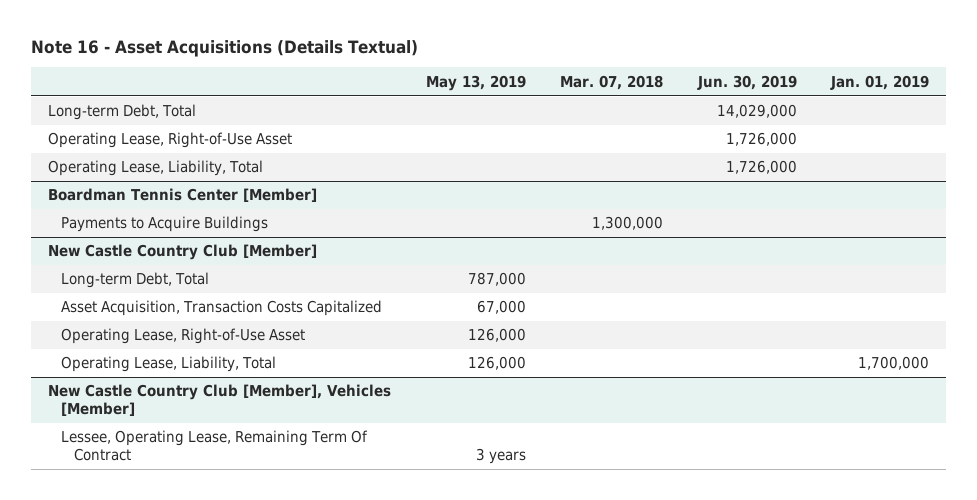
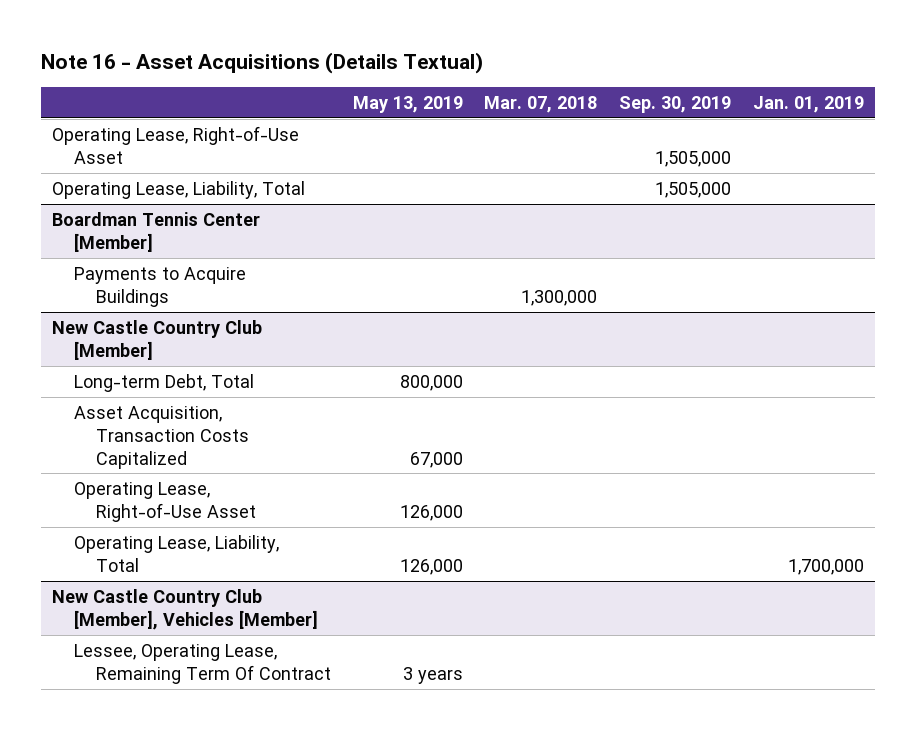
[696,74,797,90] Jun. 30, 2019 -> none
none -> [619,95,732,113] Sep. 30, 2019
[48,104,197,121] Long-term Debt, Total -> none
[467,272,526,287] 787,000 -> [399,374,463,391] 800,000

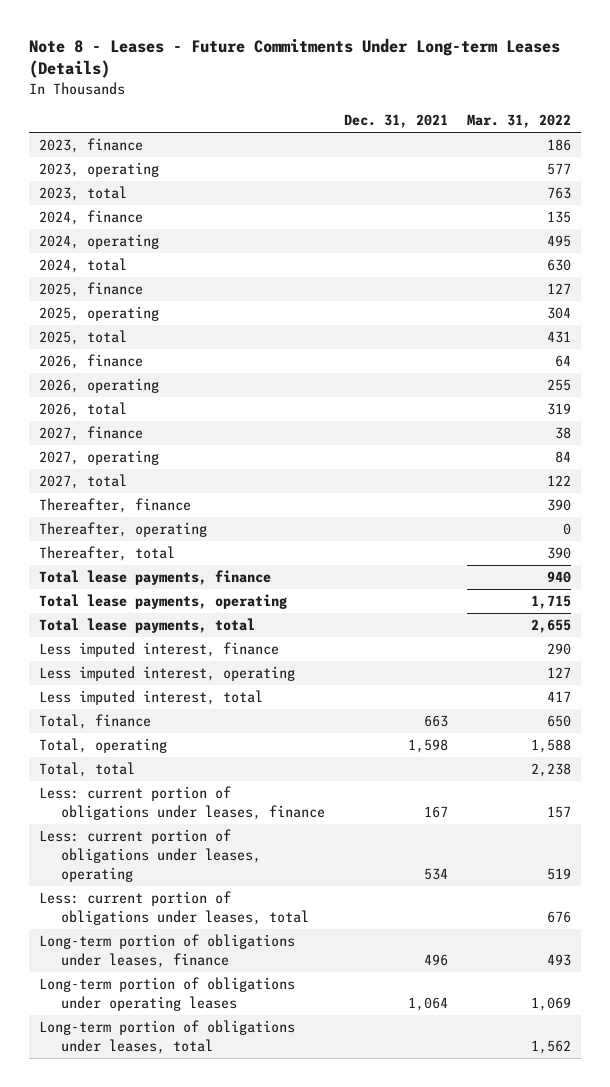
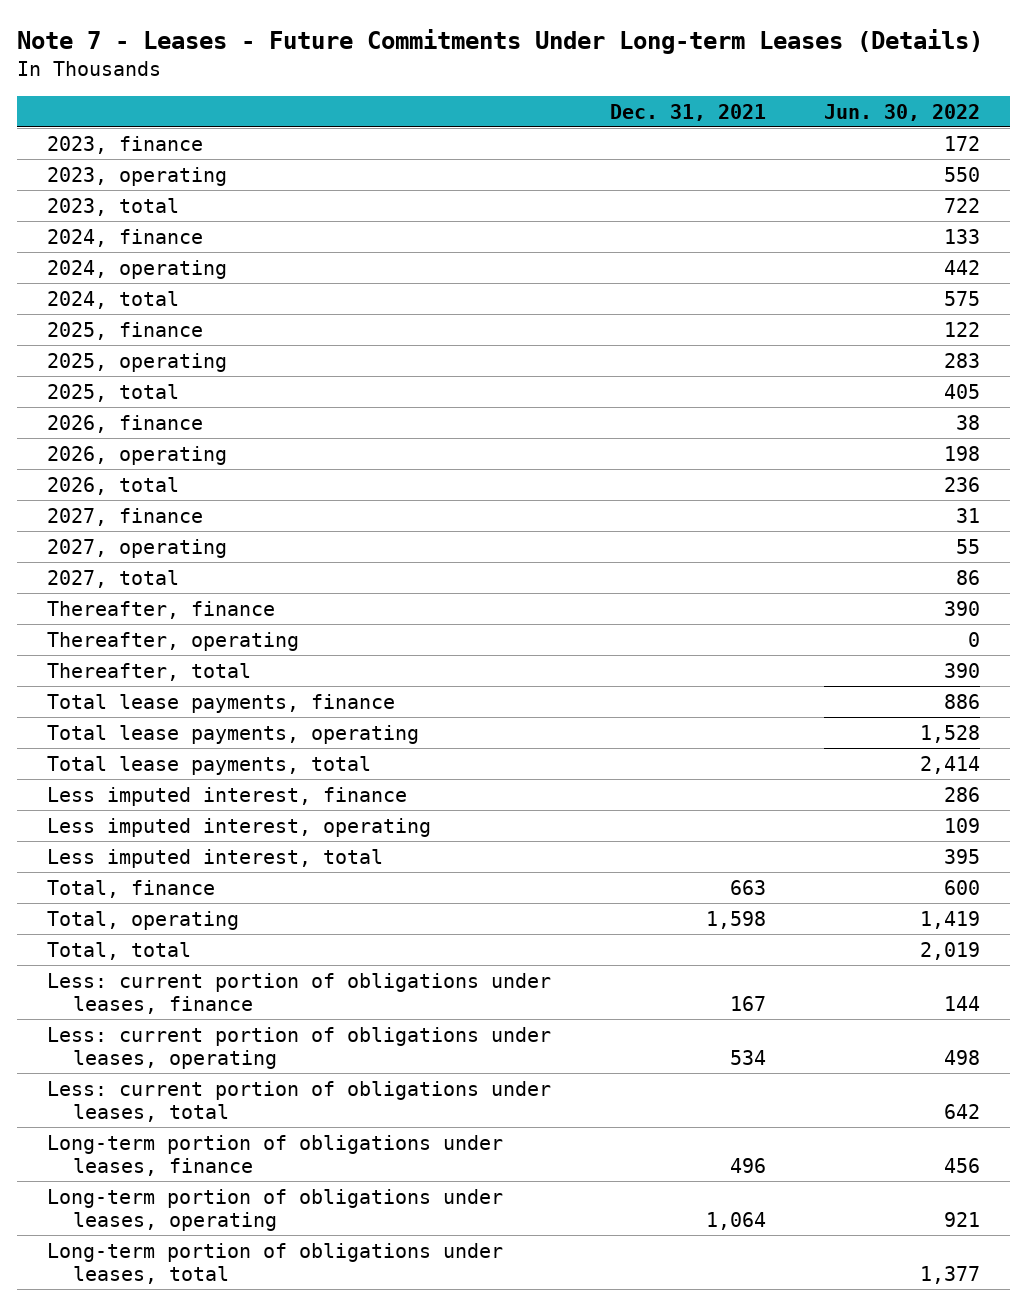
[29,37,561,79] Note 8 - Leases - Future Commitments Under Long-term Leases (Details) -> [17,28,984,54] Note 7 - Leases - Future Commitments Under Long-term Leases (Details)
[467,114,572,129] Mar. 31, 2022 -> none
none -> [824,103,981,121] Jun. 30, 2022
[38,977,295,1011] Long-term portion of obligations under operating leases -> [46,1188,503,1232] Long-term portion of obligations under leases, operating

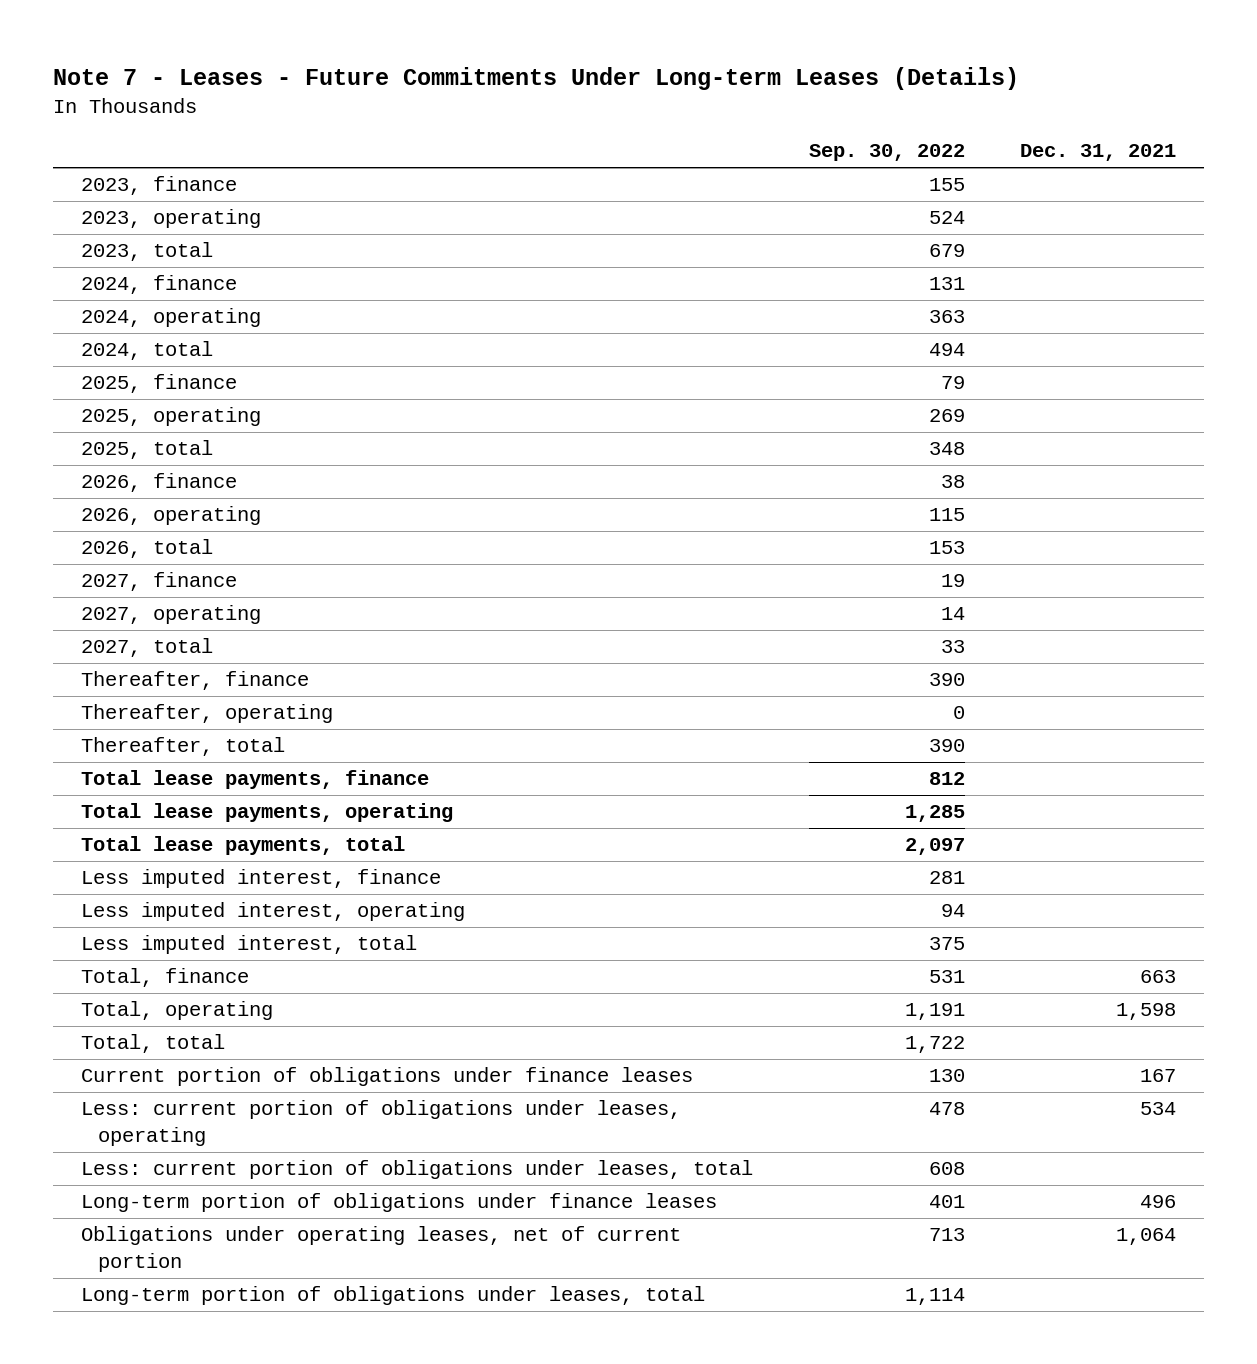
[824,103,981,121] Jun. 30, 2022 -> none
none -> [808,144,965,162] Sep. 30, 2022
[46,972,551,1015] Less: current portion of obligations under leases, finance -> [81,1067,694,1087] Current portion of obligations under finance leases
[46,1134,503,1177] Long-term portion of obligations under leases, finance -> [81,1193,718,1213] Long-term portion of obligations under finance leases
[46,1188,503,1232] Long-term portion of obligations under leases, operating -> [81,1226,682,1272] Obligations under operating leases, net of current portion

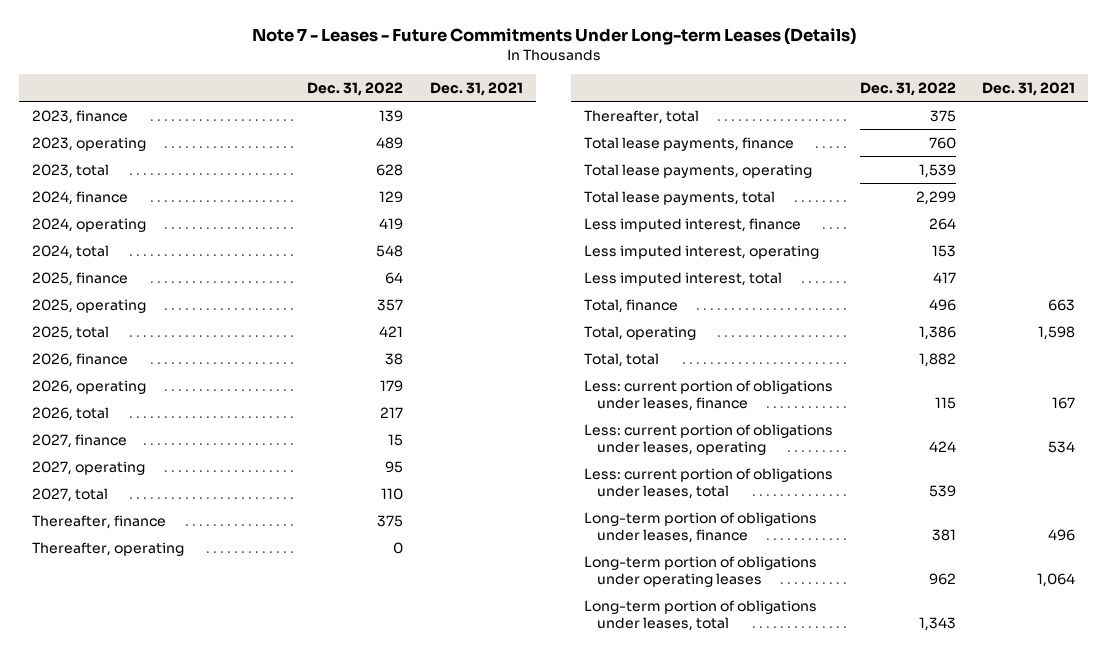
[808,144,965,162] Sep. 30, 2022 -> none
none -> [307,81,404,96] Dec. 31, 2022
[81,1067,694,1087] Current portion of obligations under finance leases -> [584,379,834,411] Less: current portion of obligations under leases, finance
[81,1193,718,1213] Long-term portion of obligations under finance leases -> [584,511,818,543] Long-term portion of obligations under leases, finance
[81,1226,682,1272] Obligations under operating leases, net of current portion -> [584,555,818,587] Long-term portion of obligations under operating leases

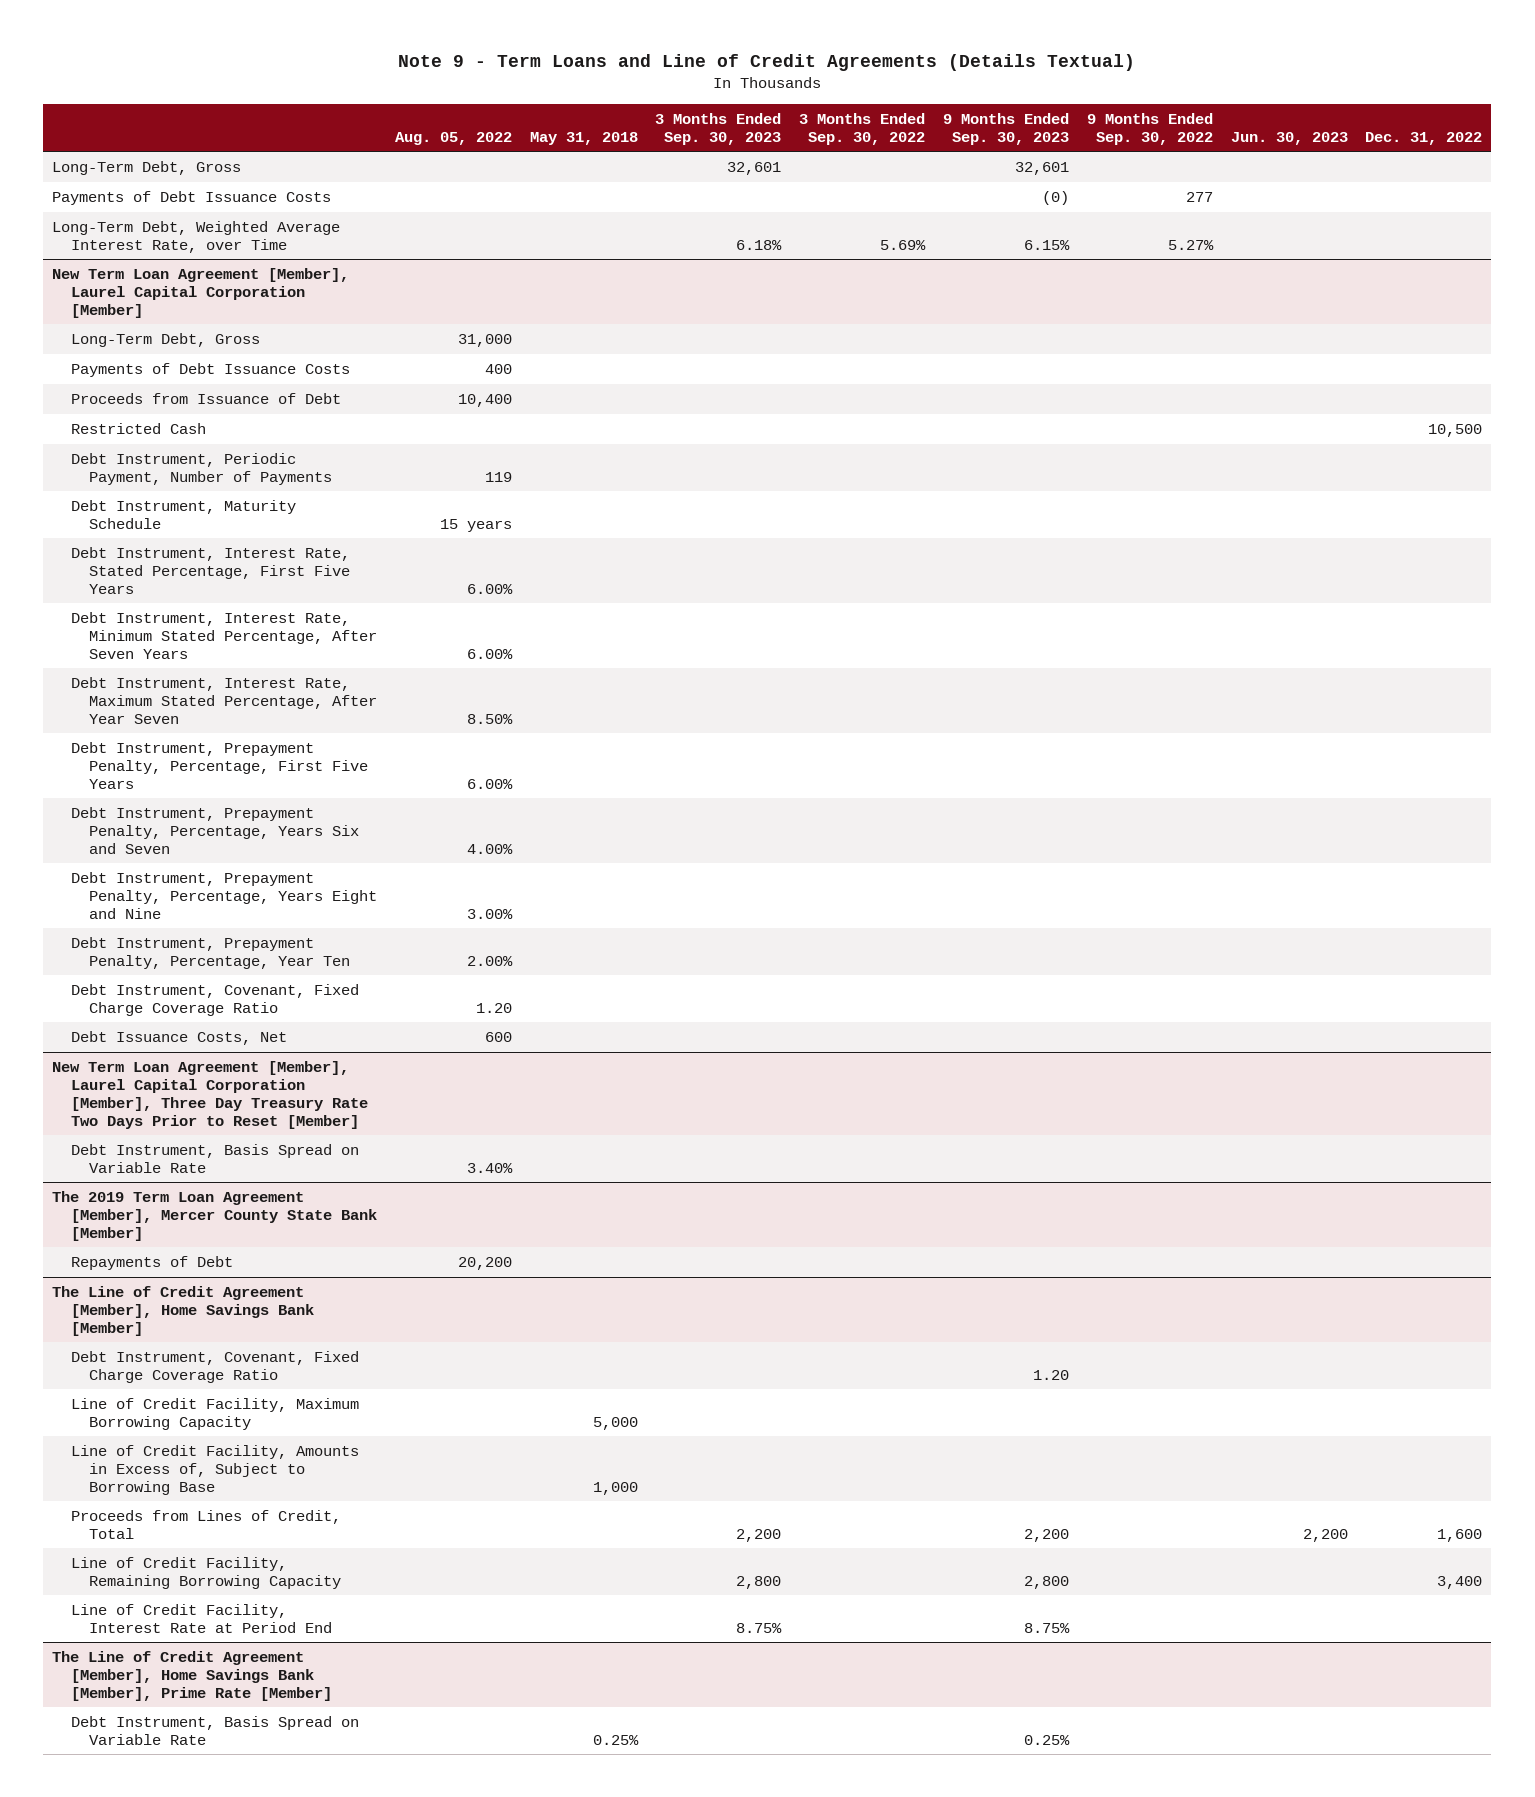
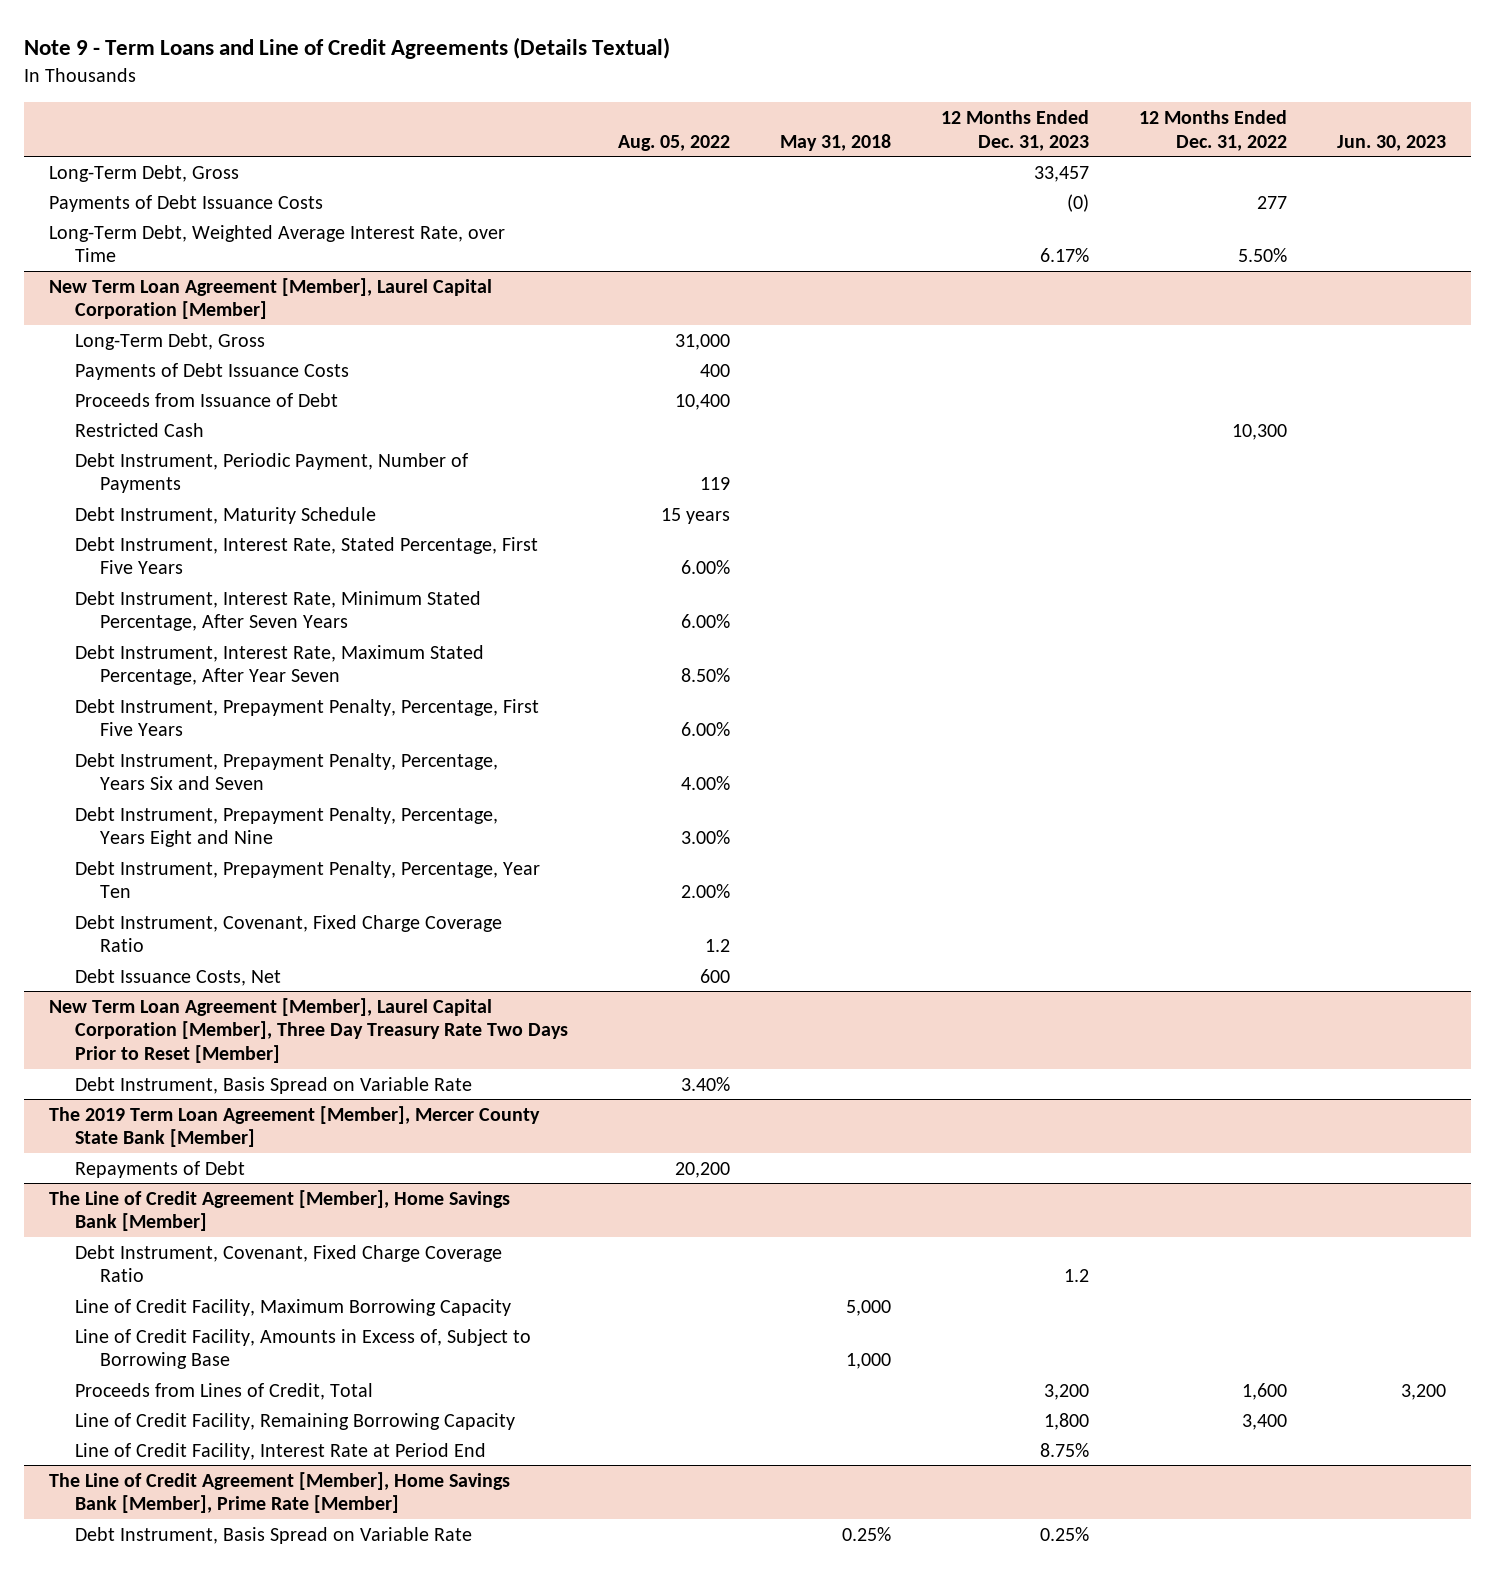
[655,112,782,145] 3 Months Ended Sep. 30, 2023 -> none
[799,112,926,145] 3 Months Ended Sep. 30, 2022 -> none
[942,112,1069,145] 9 Months Ended Sep. 30, 2023 -> none
[1086,112,1213,145] 9 Months Ended Sep. 30, 2022 -> none
[1365,131,1483,145] Dec. 31, 2022 -> none
none -> [941,110,1090,151] 12 Months Ended Dec. 31, 2023
none -> [1139,110,1288,151] 12 Months Ended Dec. 31, 2022
[475,1002,512,1013] 1.20 -> [704,939,730,953] 1.2
[1302,1528,1348,1542] 2,200 -> [1401,1383,1447,1400] 3,200

